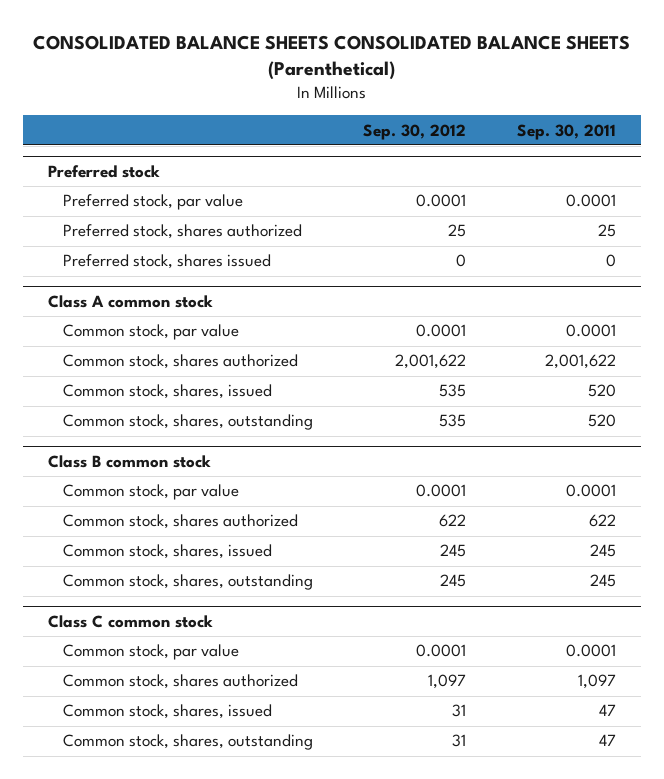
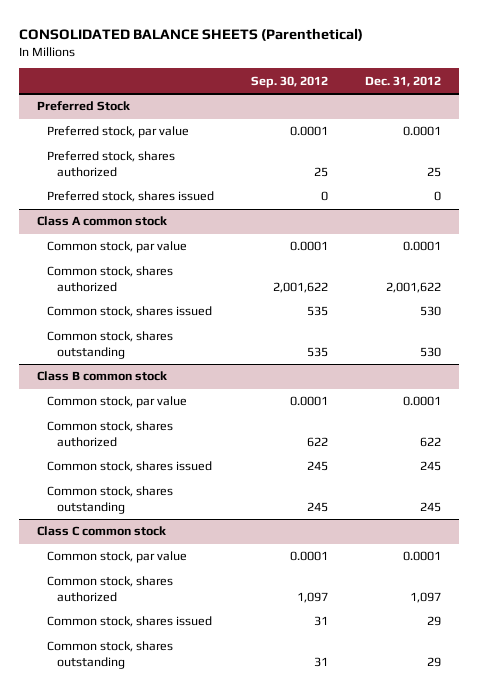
[32,35,630,81] CONSOLIDATED BALANCE SHEETS CONSOLIDATED BALANCE SHEETS (Parenthetical) -> [18,27,363,41] CONSOLIDATED BALANCE SHEETS (Parenthetical)
[516,123,616,140] Sep. 30, 2011 -> none
none -> [364,75,441,87] Dec. 31, 2012
[48,165,161,179] Preferred stock -> [37,101,131,112] Preferred Stock
[62,384,272,400] Common stock, shares, issued -> [47,306,213,318] Common stock, shares issued
[62,414,313,431] Common stock, shares, outstanding -> [47,331,174,360] Common stock, shares outstanding
[62,544,272,560] Common stock, shares, issued -> [47,461,213,473] Common stock, shares issued
[62,574,313,591] Common stock, shares, outstanding -> [47,486,174,515] Common stock, shares outstanding
[62,704,272,720] Common stock, shares, issued -> [47,616,213,628] Common stock, shares issued
[62,734,313,751] Common stock, shares, outstanding -> [47,641,174,670] Common stock, shares outstanding

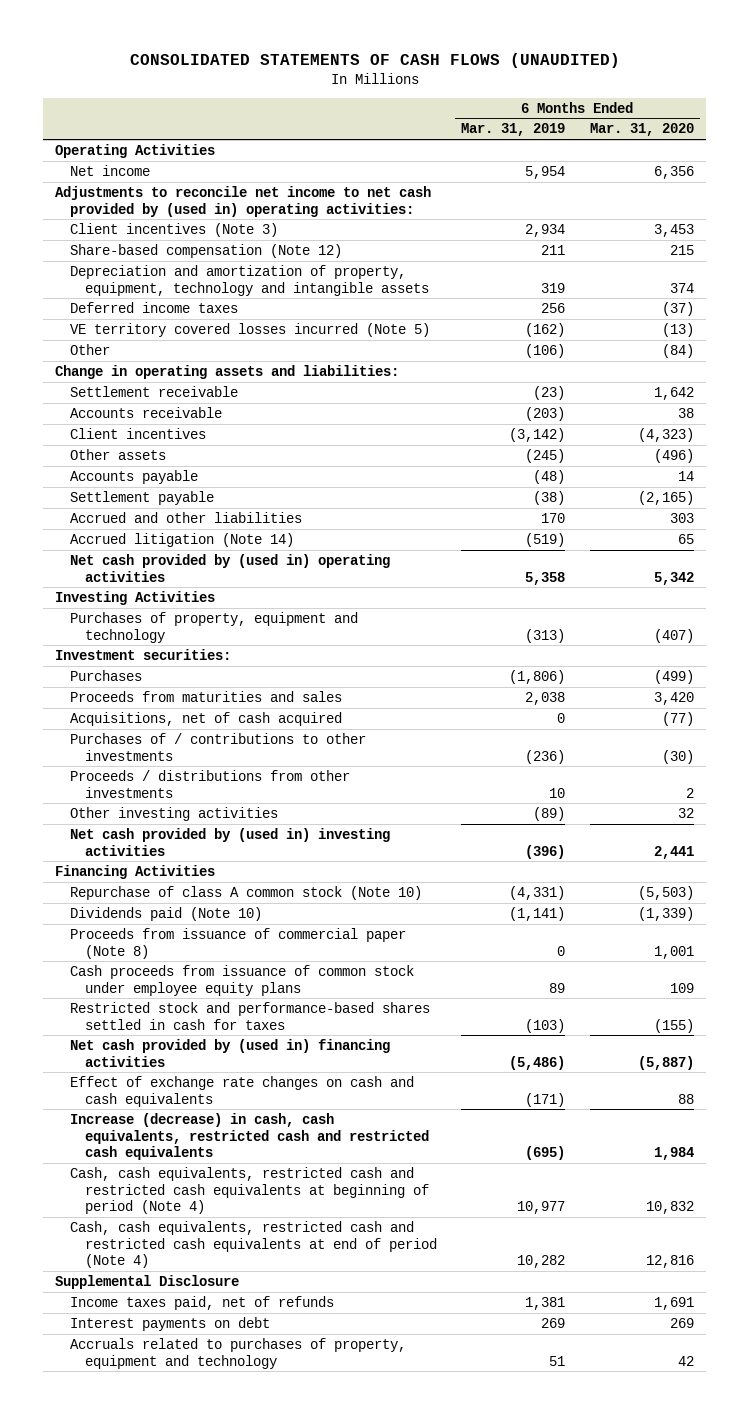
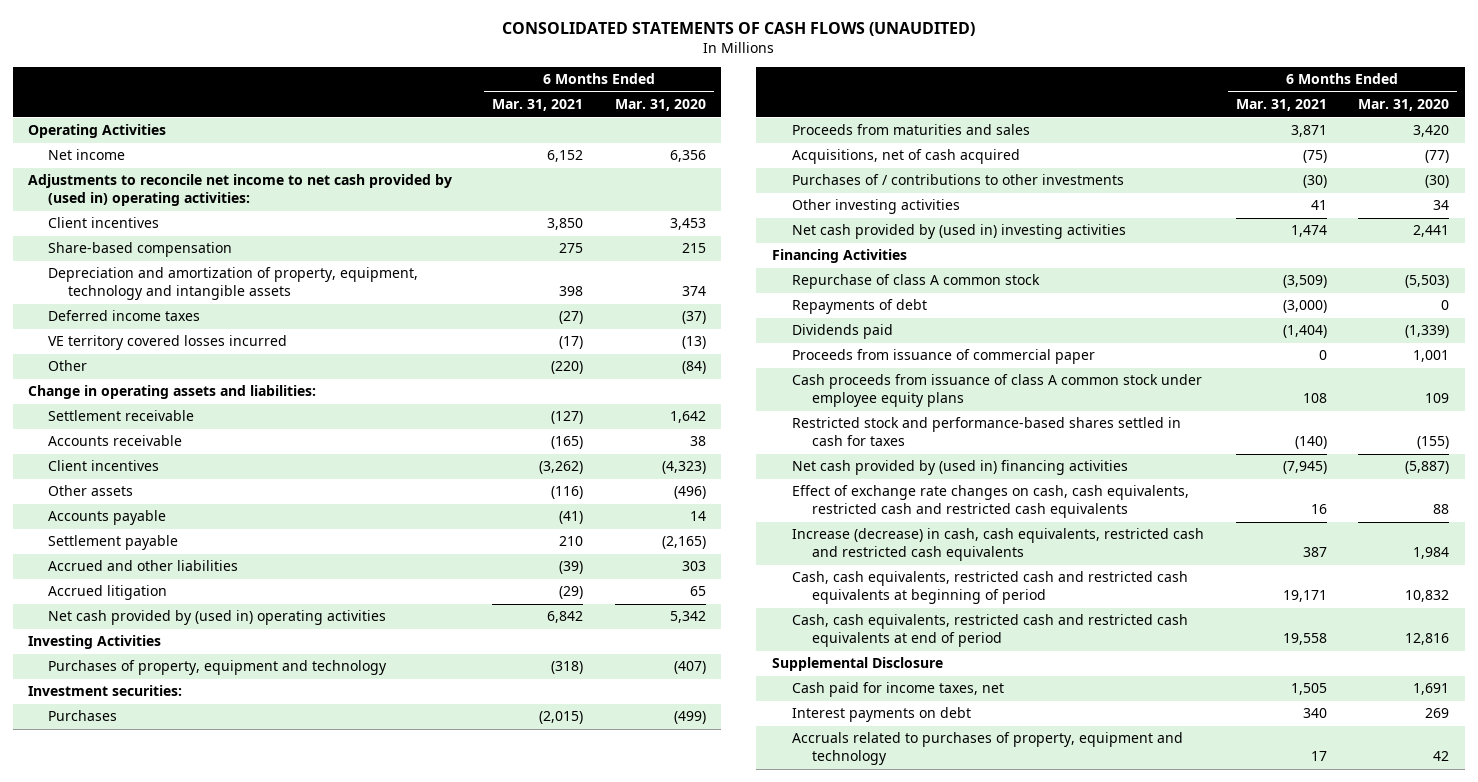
[461,123,566,137] Mar. 31, 2019 -> none
none -> [492,99,584,112] Mar. 31, 2021
[70,222,279,237] Client incentives (Note 3) -> [48,217,160,229] Client incentives
[70,243,343,258] Share-based compensation (Note 12) -> [48,242,233,258] Share-based compensation
[70,322,431,337] VE territory covered losses incurred (Note 5) -> [48,335,288,351] VE territory covered losses incurred
[70,532,295,547] Accrued litigation (Note 14) -> [48,585,168,601] Accrued litigation
[70,769,351,798] Proceeds / distributions from other investments -> none
[677,807,694,818] 32 -> [1433,200,1450,211] 34
[70,885,423,900] Repurchase of class A common stock (Note 10) -> [792,274,1041,290] Repurchase of class A common stock
none -> [792,299,928,315] Repayments of debt
[70,906,263,921] Dividends paid (Note 10) -> [792,324,894,340] Dividends paid
[70,927,407,959] Proceeds from issuance of commercial paper (Note 8) -> [792,349,1096,365] Proceeds from issuance of commercial paper
[70,964,415,996] Cash proceeds from issuance of common stock under employee equity plans -> [792,374,1203,408] Cash proceeds from issuance of class A common stock under employee equity plans
[70,1075,415,1107] Effect of exchange rate changes on cash and cash equivalents -> [792,485,1190,519] Effect of exchange rate changes on cash, cash equivalents, restricted cash and restricted cash equivalents
[70,1166,429,1215] Cash, cash equivalents, restricted cash and restricted cash equivalents at beginning of period (Note 4) -> [792,571,1189,605] Cash, cash equivalents, restricted cash and restricted cash equivalents at beginning of period
[70,1220,437,1269] Cash, cash equivalents, restricted cash and restricted cash equivalents at end of period (Note 4) -> [792,614,1189,648] Cash, cash equivalents, restricted cash and restricted cash equivalents at end of period
[70,1295,335,1310] Income taxes paid, net of refunds -> [792,682,1005,698] Cash paid for income taxes, net

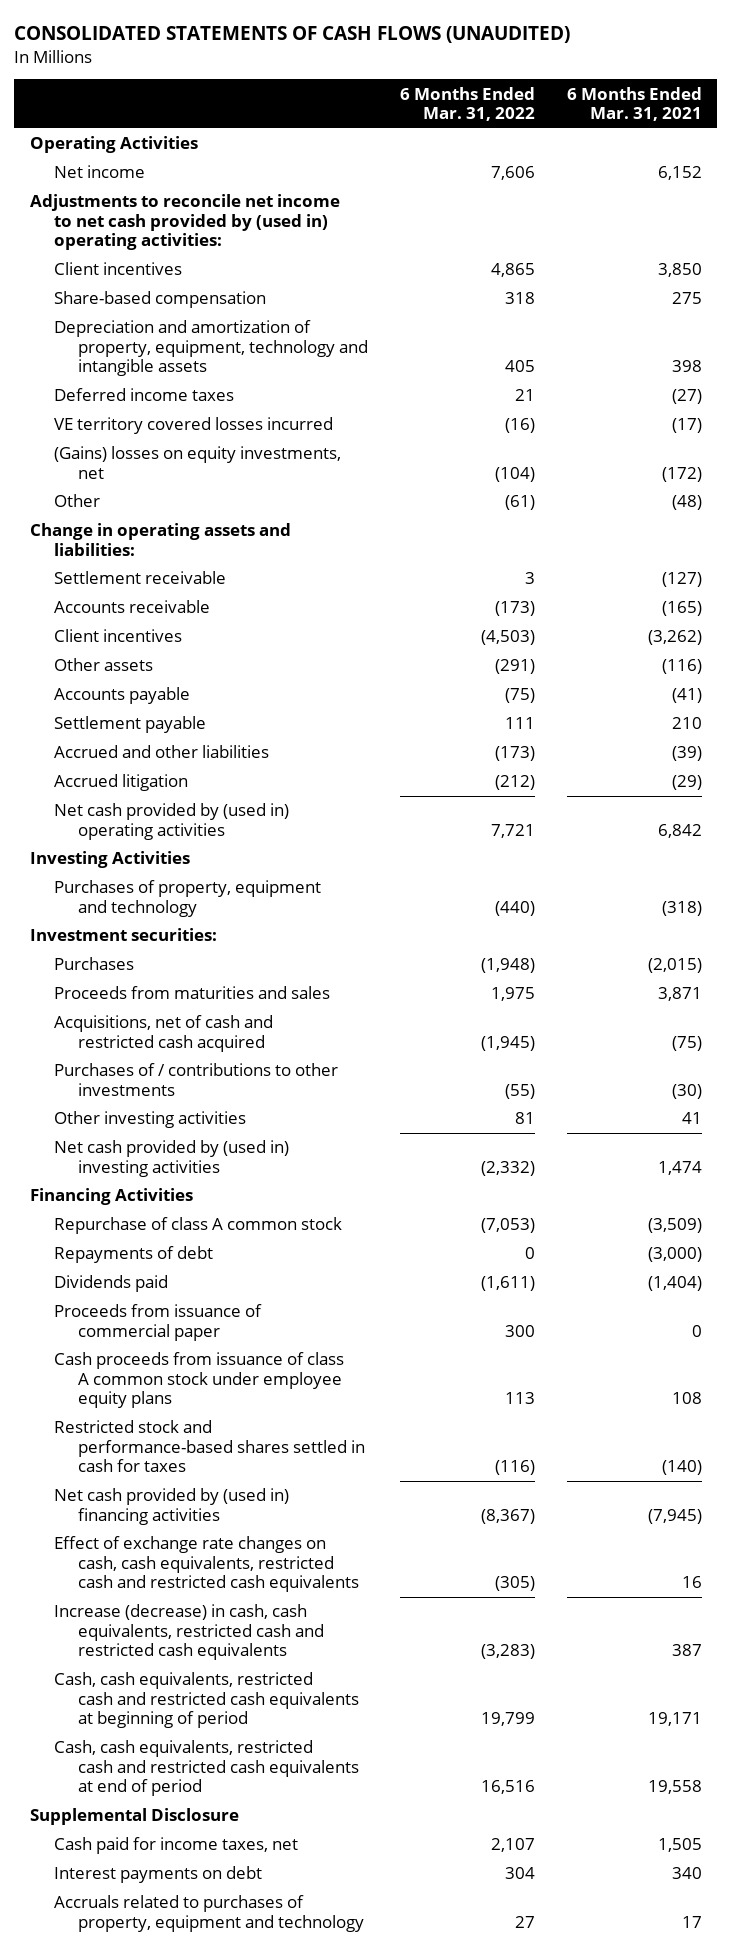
[614,99,706,112] Mar. 31, 2020 -> none
none -> [399,86,535,122] 6 Months Ended Mar. 31, 2022
none -> [54,446,342,479] (Gains) losses on equity investments, net
[551,361,584,375] (220) -> [671,495,702,511] (48)
[792,149,1021,165] Acquisitions, net of cash acquired -> [54,1015,274,1052] Acquisitions, net of cash and restricted cash acquired

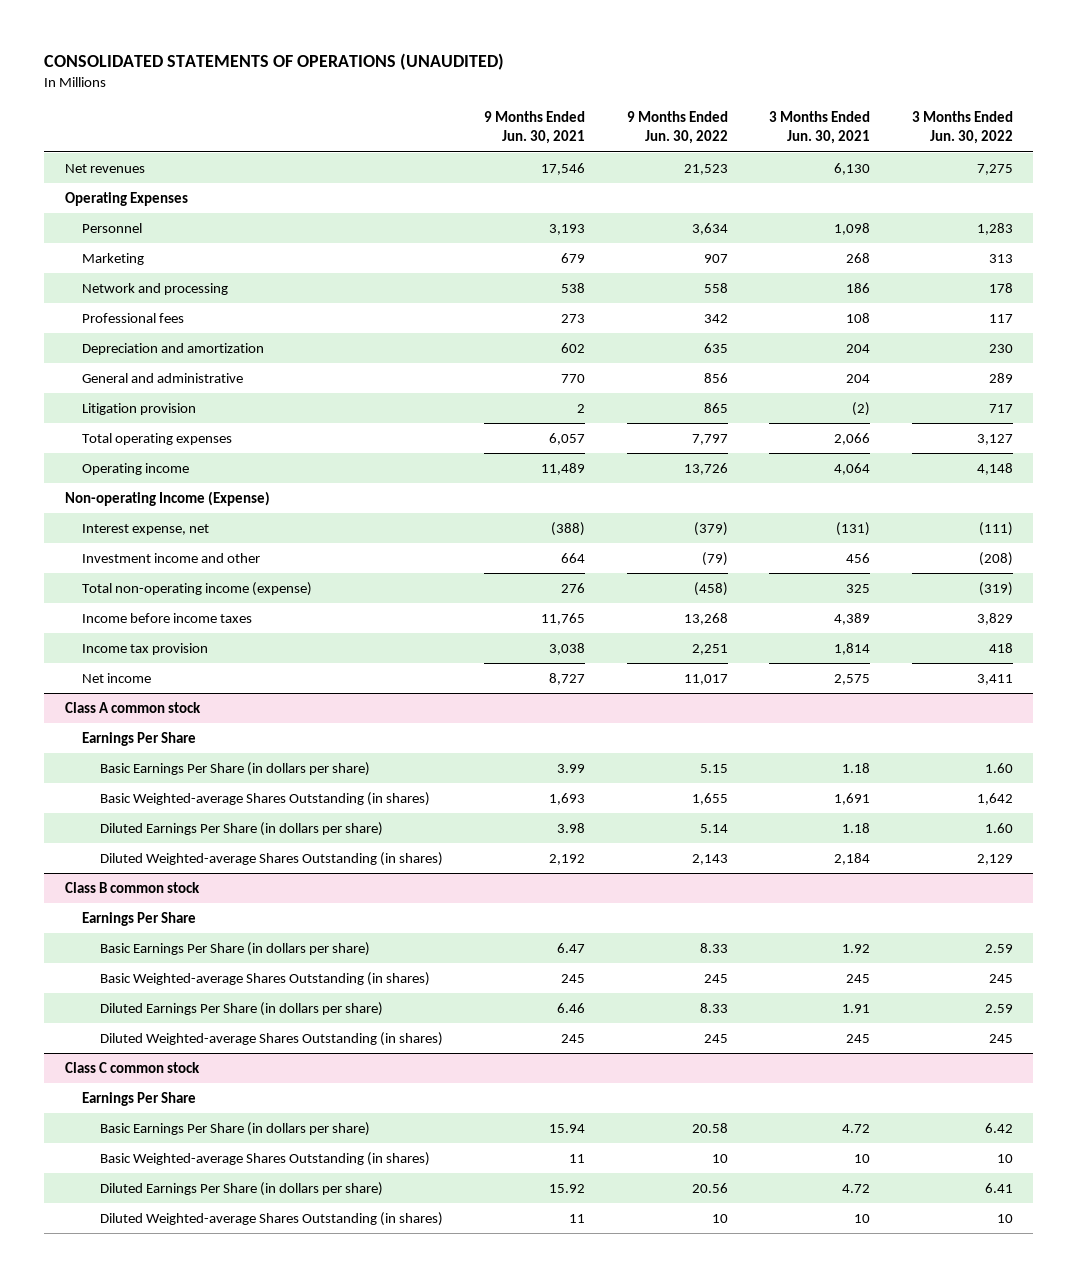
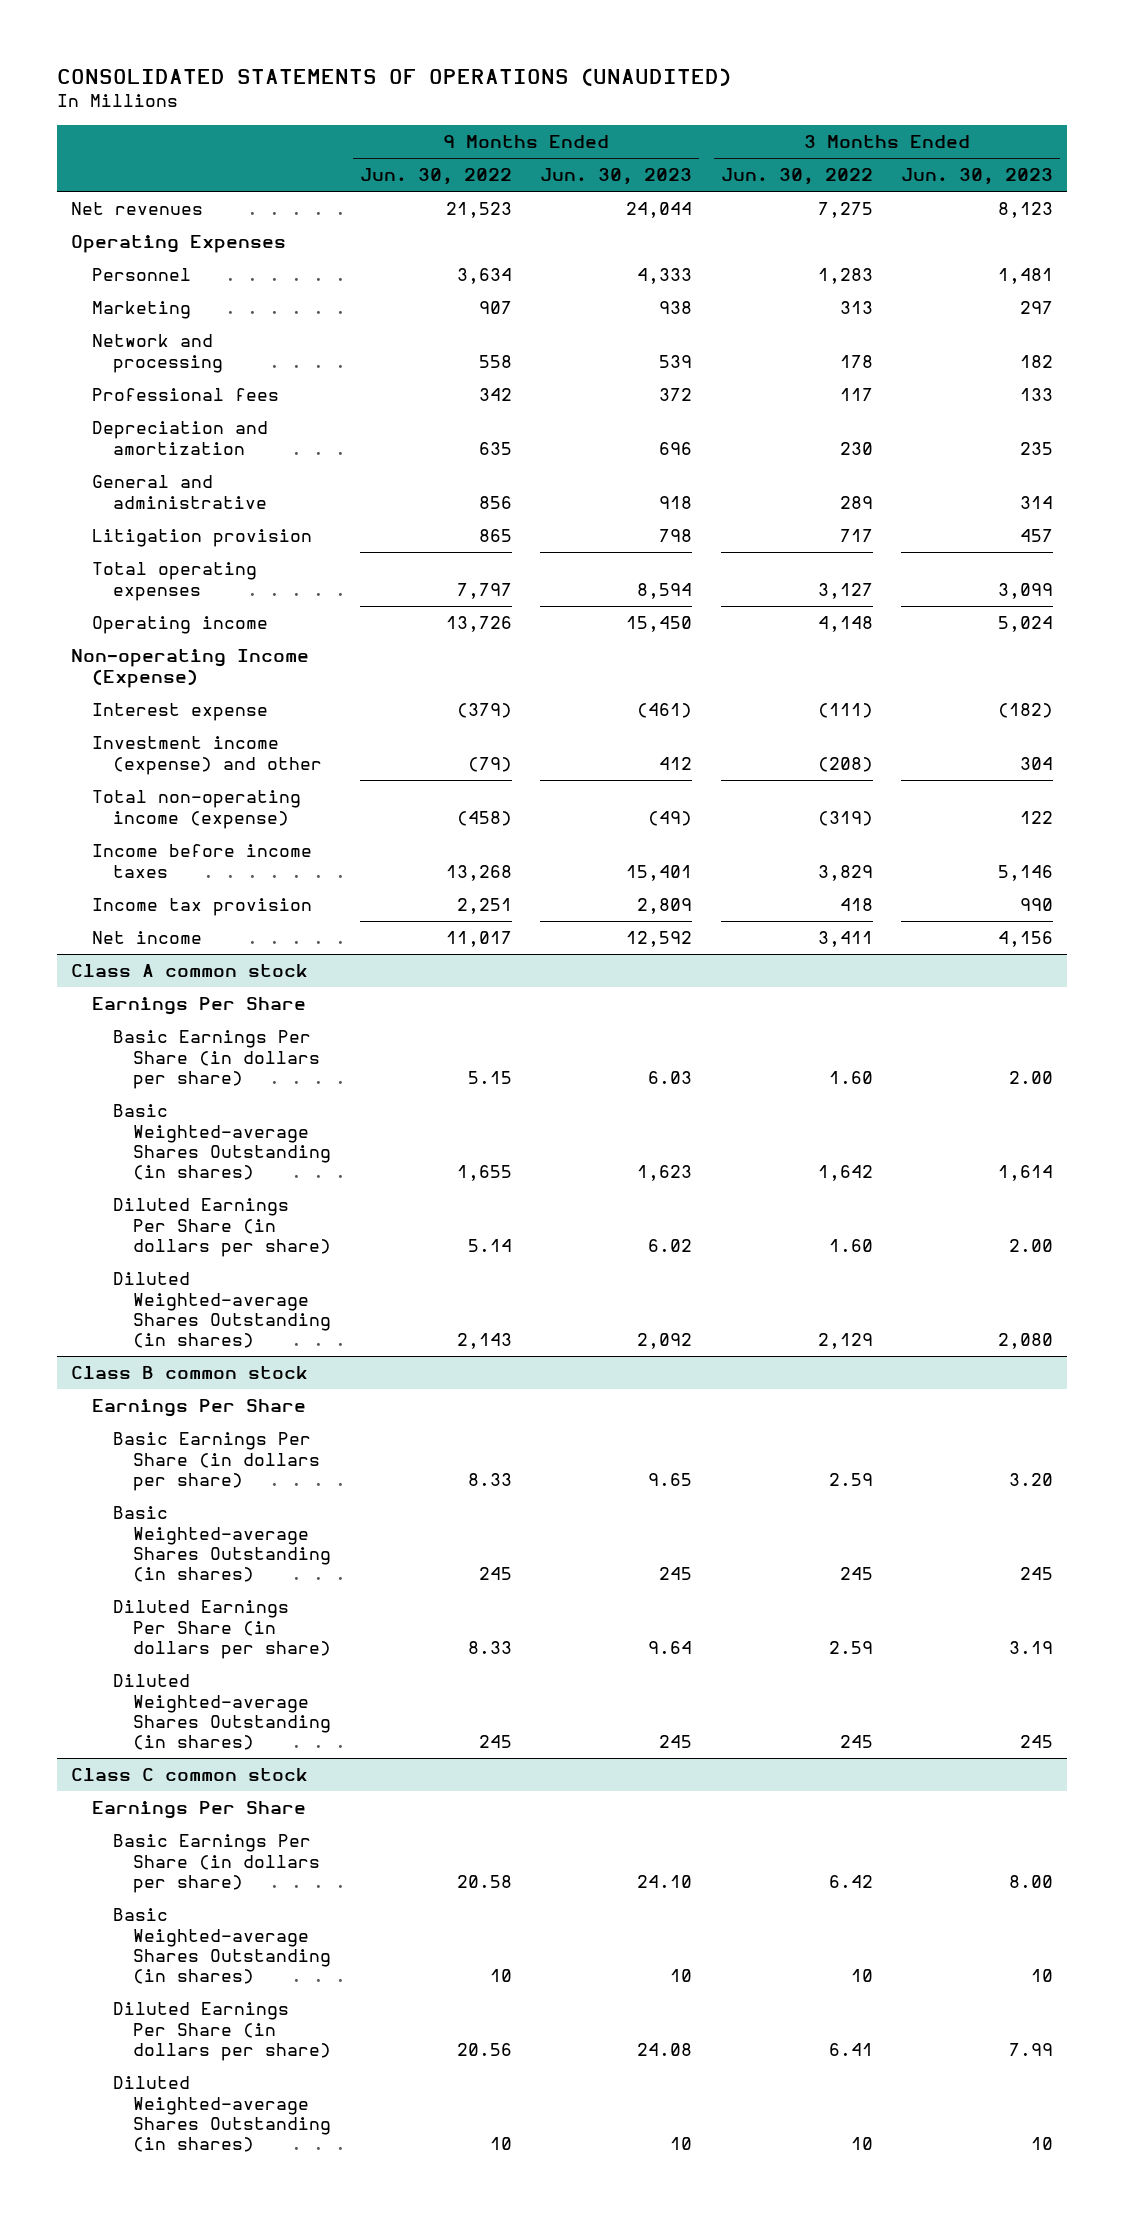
[484,111,586,145] 9 Months Ended Jun. 30, 2021 -> none
[769,111,871,145] 3 Months Ended Jun. 30, 2021 -> none
none -> [540,168,693,186] Jun. 30, 2023
none -> [901,168,1054,186] Jun. 30, 2023
[82,523,210,535] Interest expense, net -> [91,703,268,722] Interest expense
[82,552,261,563] Investment income and other -> [91,736,322,775] Investment income (expense) and other

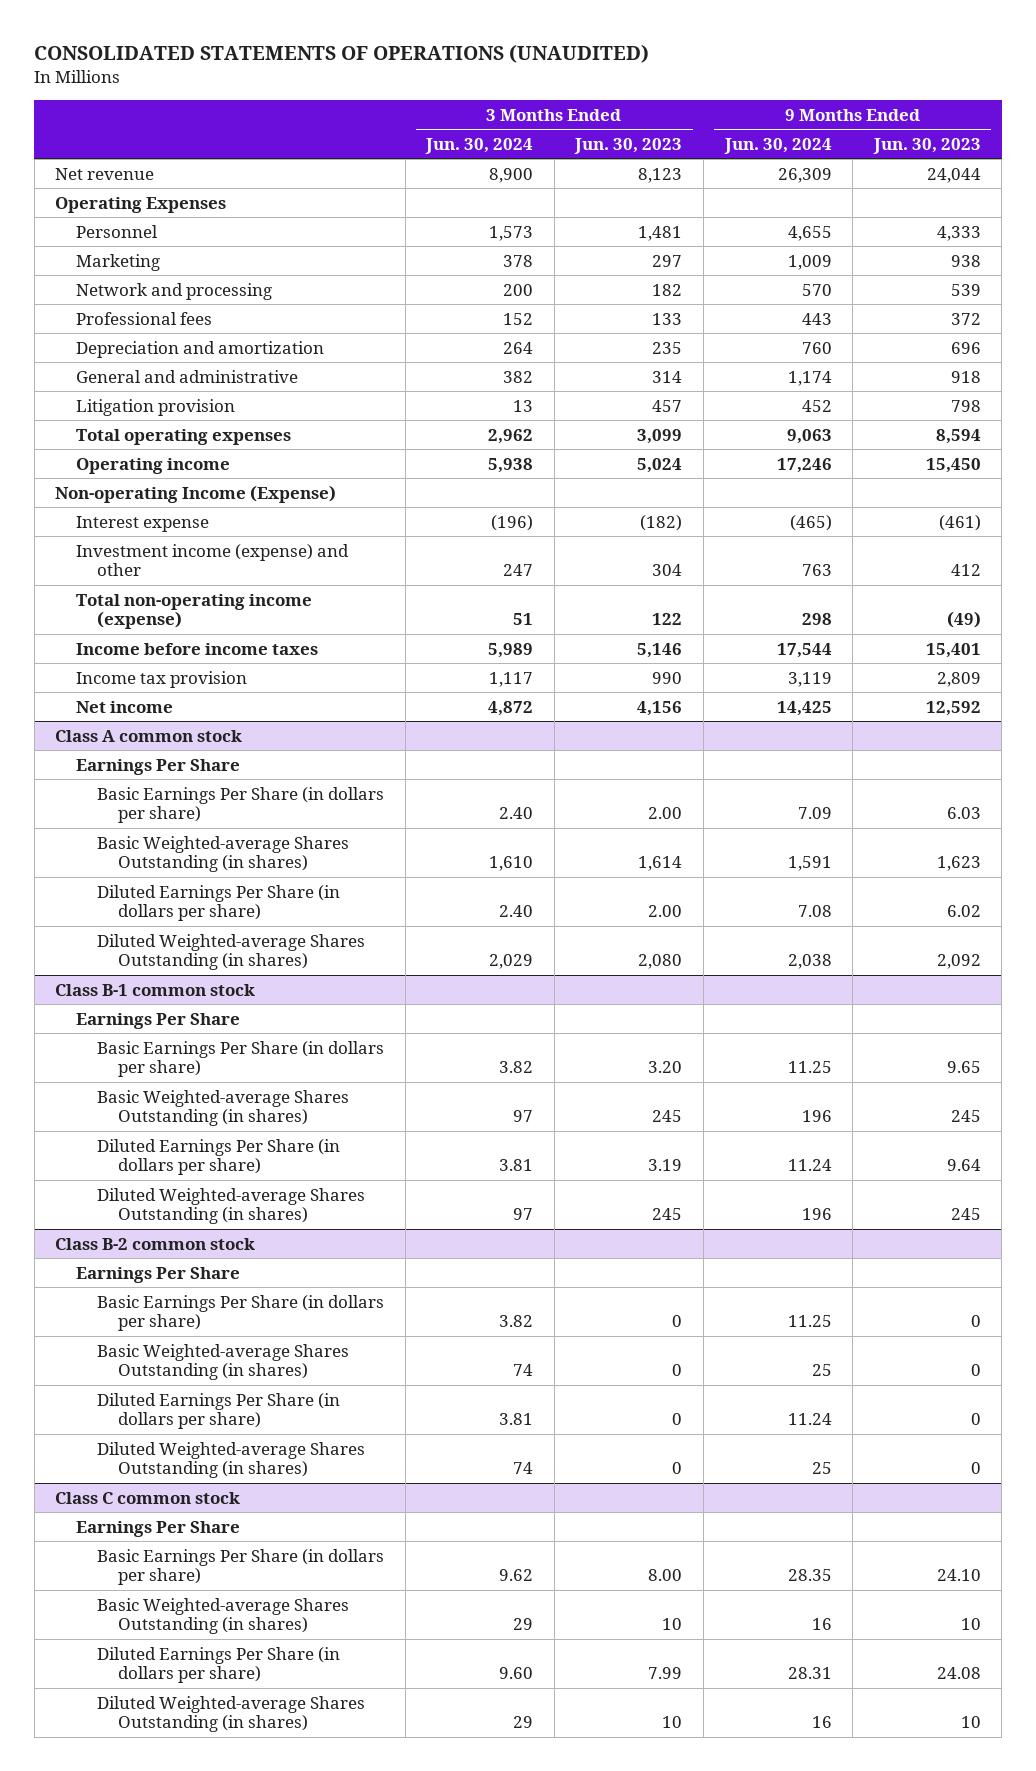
[359,168,512,186] Jun. 30, 2022 -> none
[720,168,873,186] Jun. 30, 2022 -> none
none -> [425,137,534,154] Jun. 30, 2024
none -> [723,137,832,154] Jun. 30, 2024
[71,202,204,216] Net revenues -> [55,167,155,180] Net revenue
[71,1366,309,1380] Class B common stock -> [55,983,256,996] Class B-1 common stock
none -> [55,1237,256,1250] Class B-2 common stock
none -> [76,1266,241,1283] Earnings Per Share
none -> [97,1294,385,1332] Basic Earnings Per Share (in dollars per share)
none -> [97,1343,350,1381] Basic Weighted-average Shares Outstanding (in shares)
none -> [97,1392,341,1430] Diluted Earnings Per Share (in dollars per share)
none -> [97,1441,366,1479] Diluted Weighted-average Shares Outstanding (in shares)

